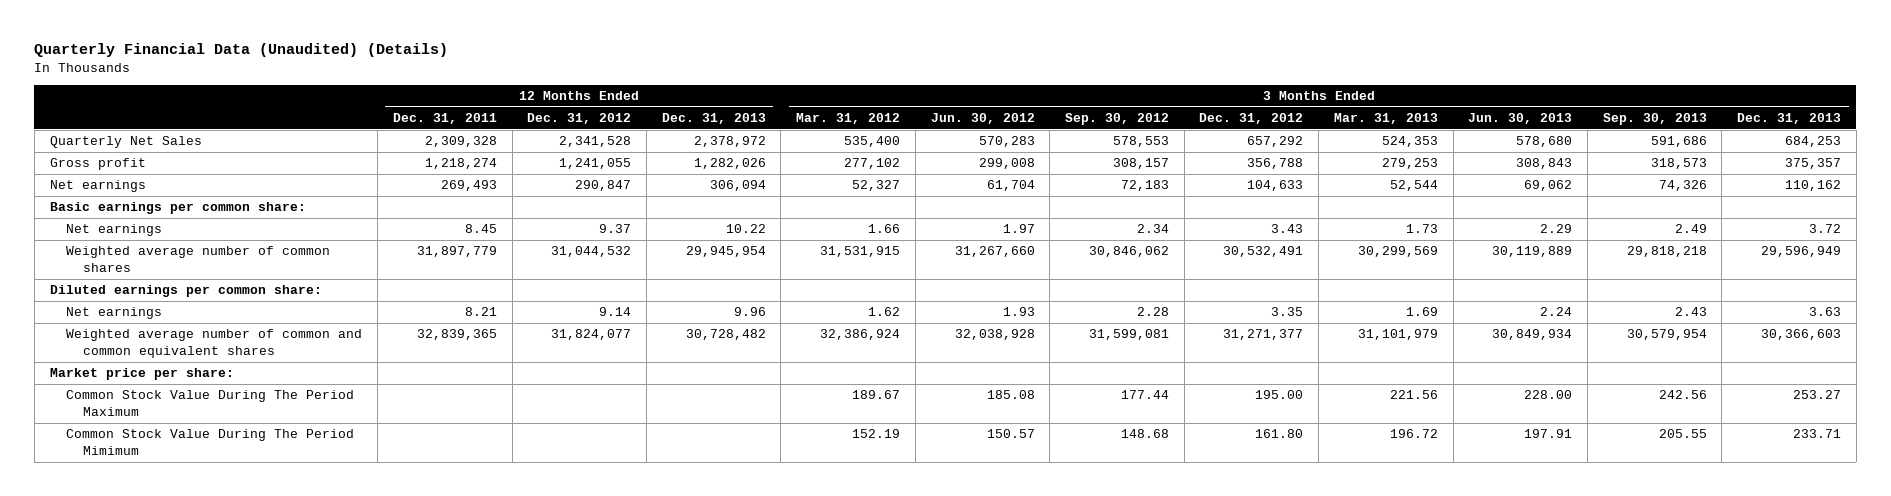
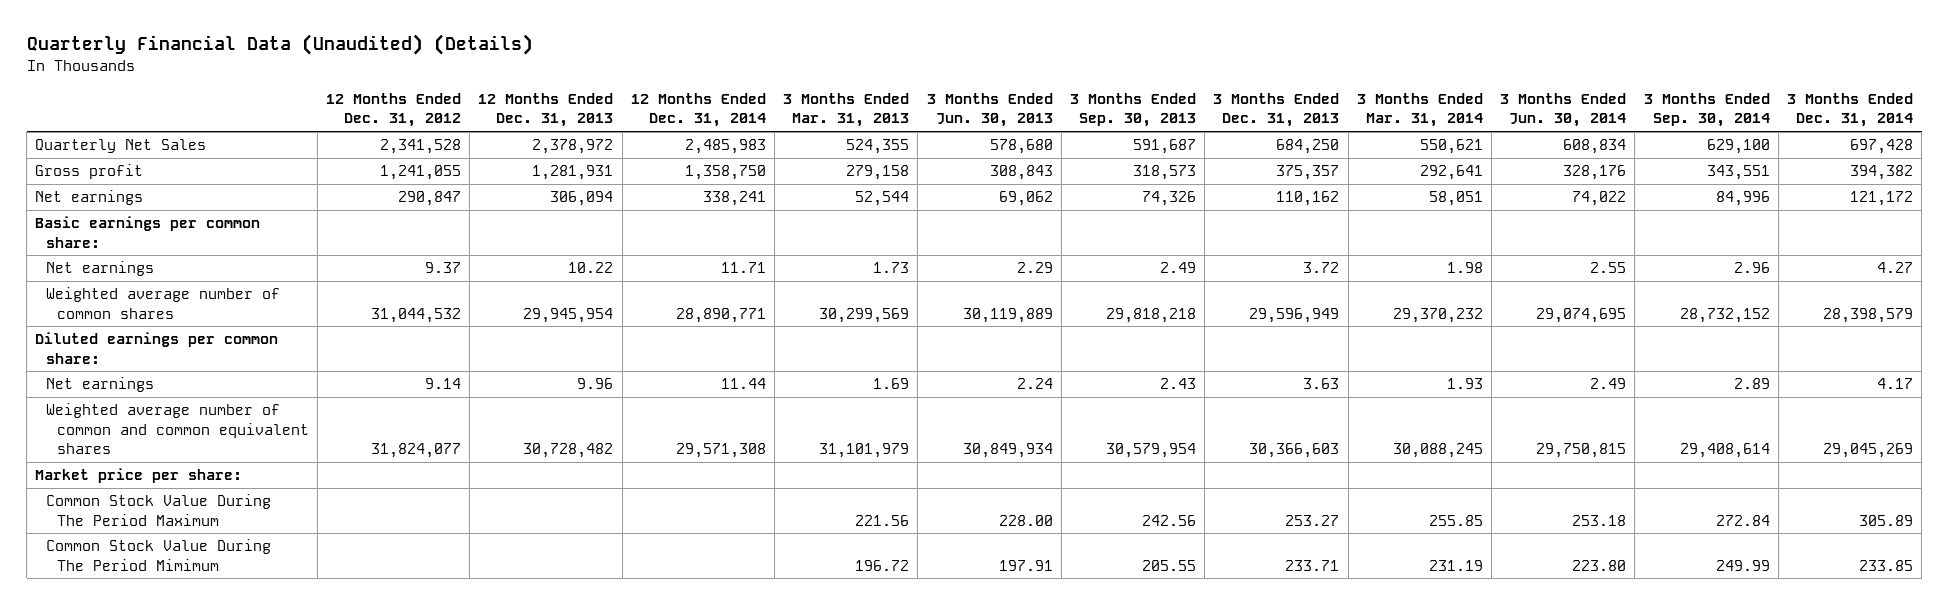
[392,113,497,125] Dec. 31, 2011 -> none
[796,113,901,125] Mar. 31, 2012 -> none
[930,113,1035,125] Jun. 30, 2012 -> none
[1065,113,1170,126] Sep. 30, 2012 -> none
[1199,113,1304,125] Dec. 31, 2012 -> none
none -> [630,92,766,128] 12 Months Ended Dec. 31, 2014
none -> [1356,92,1483,128] 3 Months Ended Mar. 31, 2014
none -> [1500,92,1627,128] 3 Months Ended Jun. 30, 2014
none -> [1643,92,1770,128] 3 Months Ended Sep. 30, 2014
none -> [1787,92,1914,128] 3 Months Ended Dec. 31, 2014
[1381,136,1438,148] 524,353 -> [846,139,910,155] 524,355
[1650,136,1707,148] 591,686 -> [1133,139,1197,155] 591,687
[1785,136,1842,148] 684,253 -> [1276,139,1340,155] 684,250
[693,158,766,170] 1,282,026 -> [532,165,614,181] 1,281,931
[1381,158,1438,170] 279,253 -> [846,165,910,181] 279,158

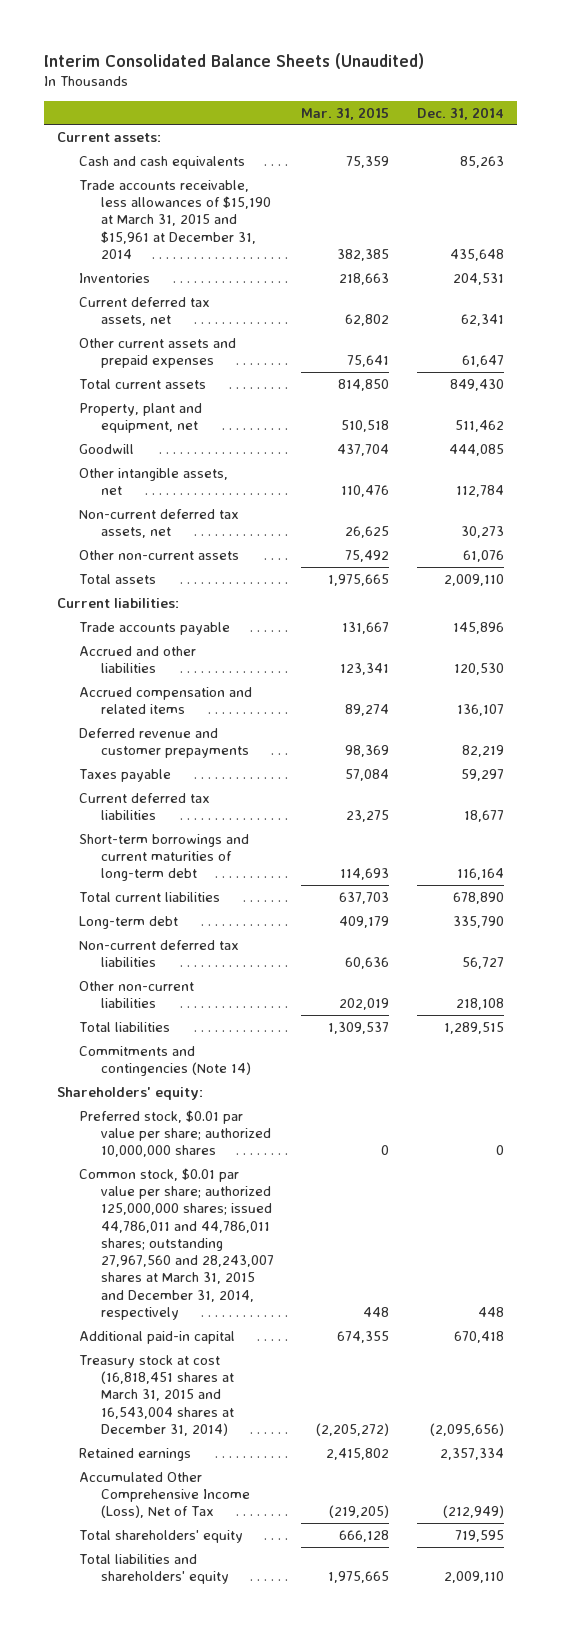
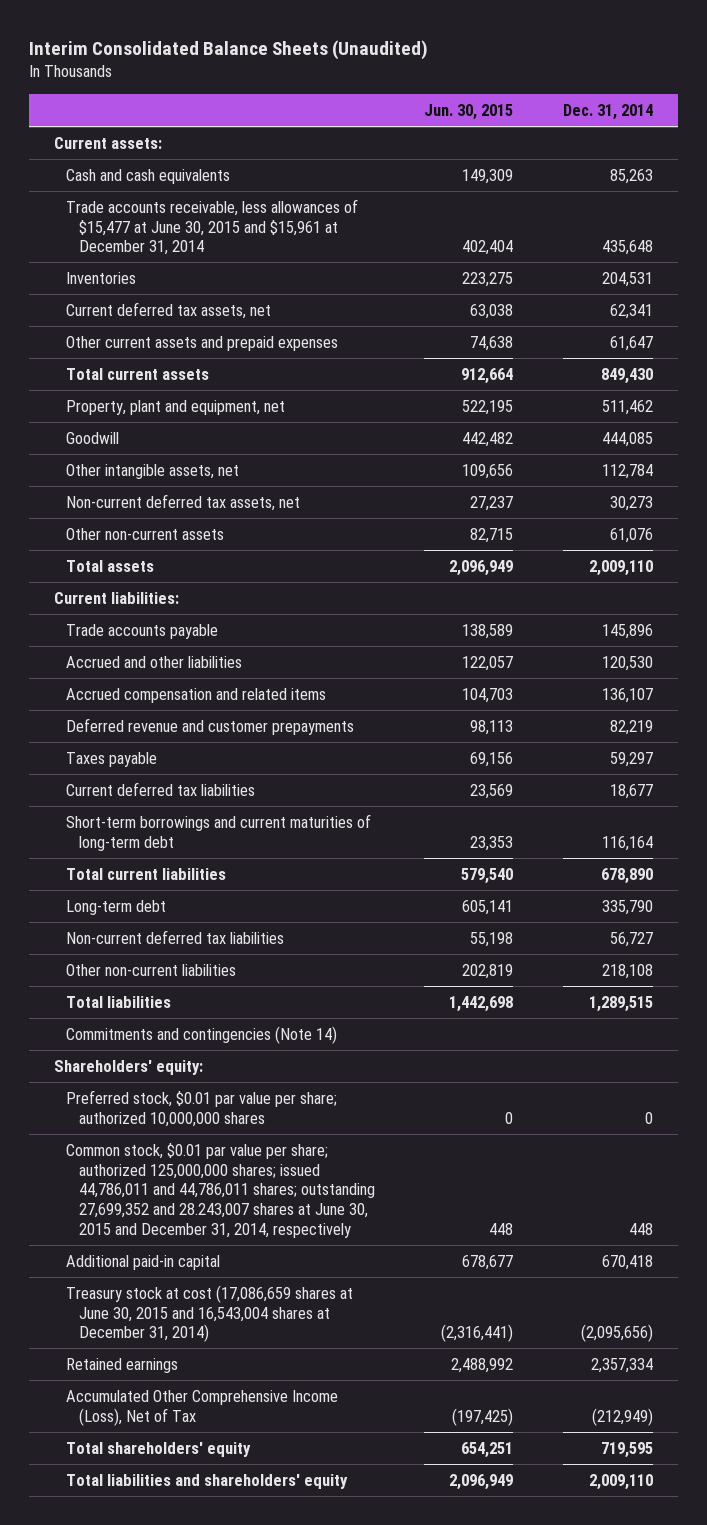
[301,106,390,120] Mar. 31, 2015 -> none
none -> [424,103,514,120] Jun. 30, 2015
[79,179,272,259] Trade accounts receivable, less allowances of $15,190 at March 31, 2015 and $15,961 at December 31, 2014 -> [66,198,359,256] Trade accounts receivable, less allowances of $15,477 at June 30, 2015 and $15,961 at December 31, 2014
[79,1167,275,1321] Common stock, $0.01 par value per share; authorized 125,000,000 shares; issued 44,786,011 and 44,786,011 shares; outstanding 27,967,560 and 28,243,007 shares at March 31, 2015 and December 31, 2014, respectively -> [66,1142,376,1238] Common stock, $0.01 par value per share; authorized 125,000,000 shares; issued 44,786,011 and 44,786,011 shares; outstanding 27,699,352 and 28.243,007 shares at June 30, 2015 and December 31, 2014, respectively
[79,1354,235,1436] Treasury stock at cost (16,818,451 shares at March 31, 2015 and 16,543,004 shares at December 31, 2014) -> [66,1284,354,1343] Treasury stock at cost (17,086,659 shares at June 30, 2015 and 16,543,004 shares at December 31, 2014)

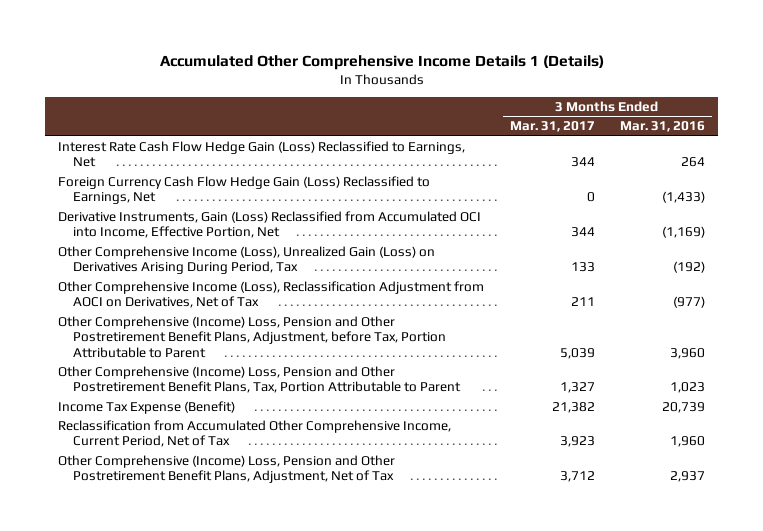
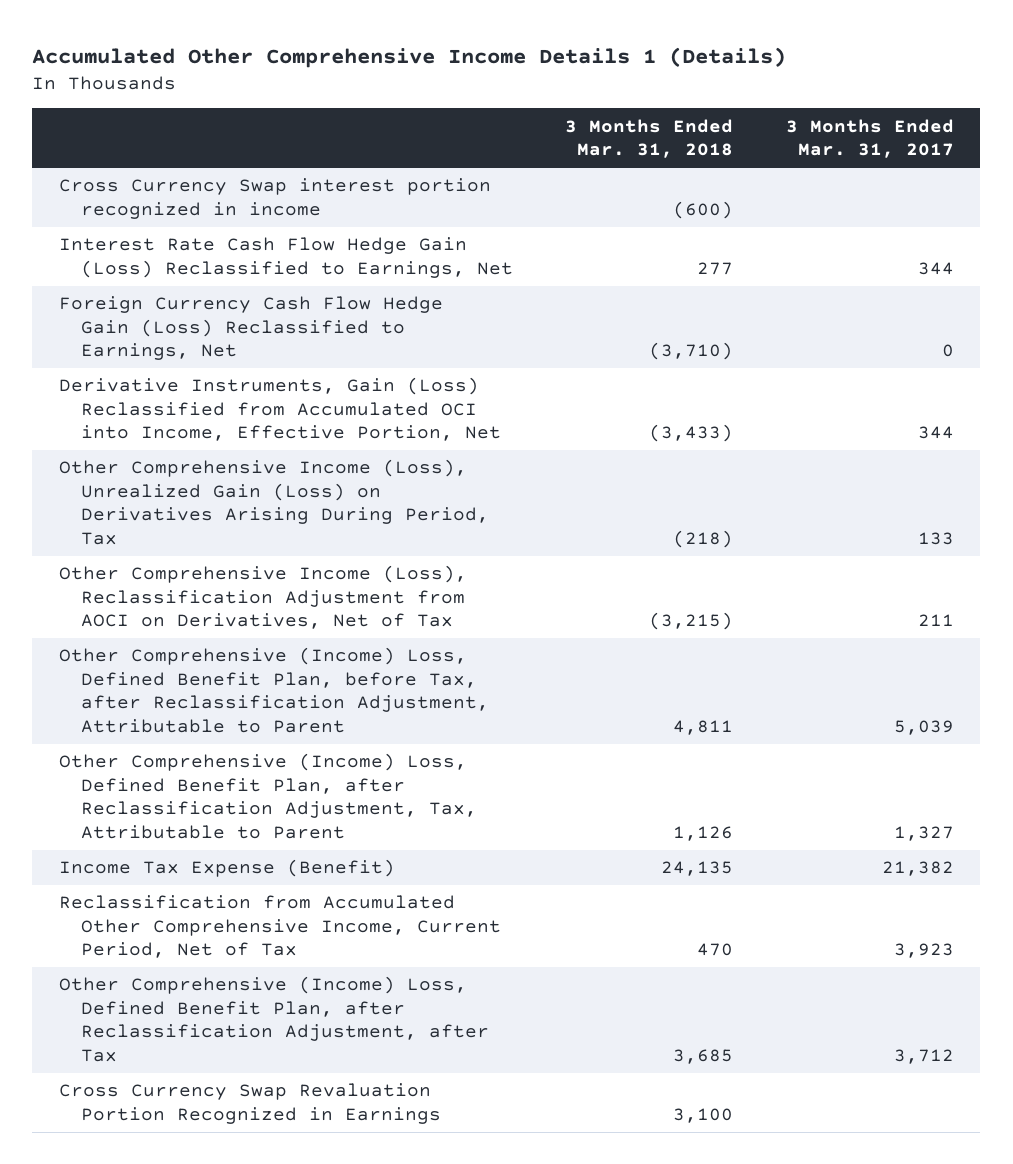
[620,121,706,133] Mar. 31, 2016 -> none
none -> [565,118,734,159] 3 Months Ended Mar. 31, 2018
none -> [58,178,491,219] Cross Currency Swap interest portion recognized in income
[58,315,446,358] Other Comprehensive (Income) Loss, Pension and Other Postretirement Benefit Plans, Adjustment, before Tax, Portion Attributable to Parent -> [58,647,489,734] Other Comprehensive (Income) Loss, Defined Benefit Plan, before Tax, after Reclassification Adjustment, Attributable to Parent
[58,365,461,394] Other Comprehensive (Income) Loss, Pension and Other Postretirement Benefit Plans, Tax, Portion Attributable to Parent -> [58,753,477,840] Other Comprehensive (Income) Loss, Defined Benefit Plan, after Reclassification Adjustment, Tax, Attributable to Parent
[58,454,396,484] Other Comprehensive (Income) Loss, Pension and Other Postretirement Benefit Plans, Adjustment, Net of Tax -> [58,976,489,1063] Other Comprehensive (Income) Loss, Defined Benefit Plan, after Reclassification Adjustment, after Tax
none -> [58,1083,441,1124] Cross Currency Swap Revaluation Portion Recognized in Earnings

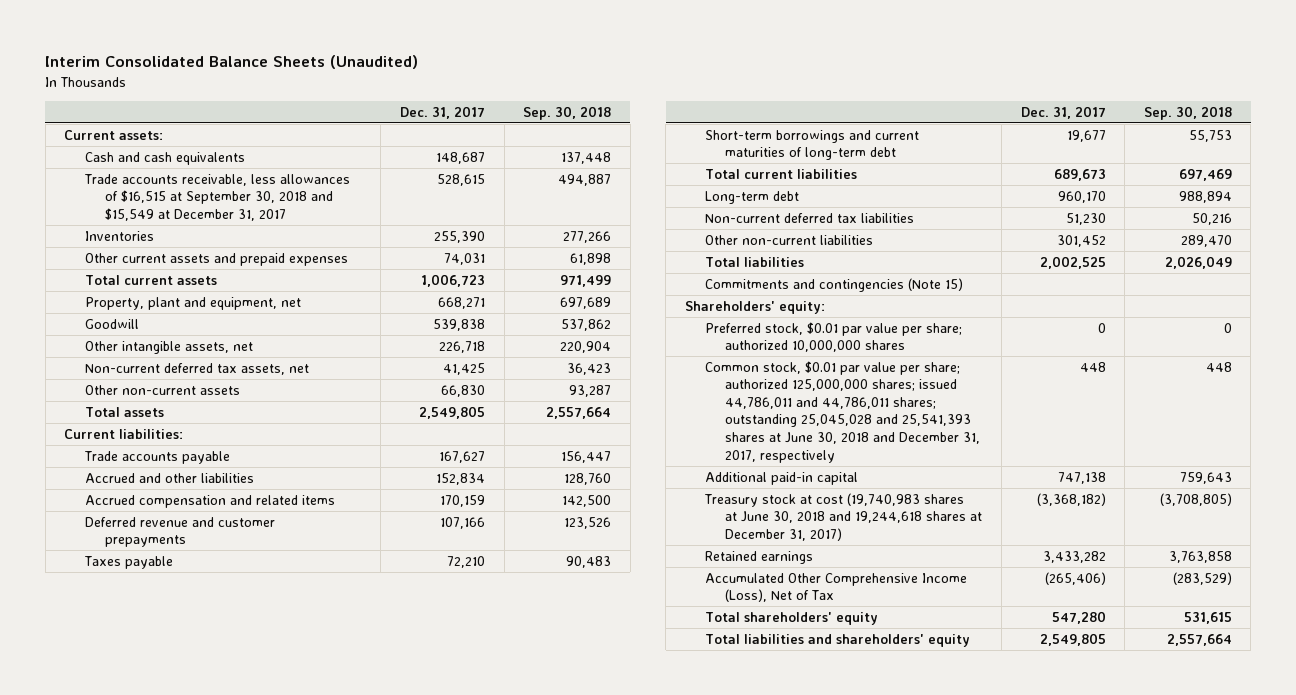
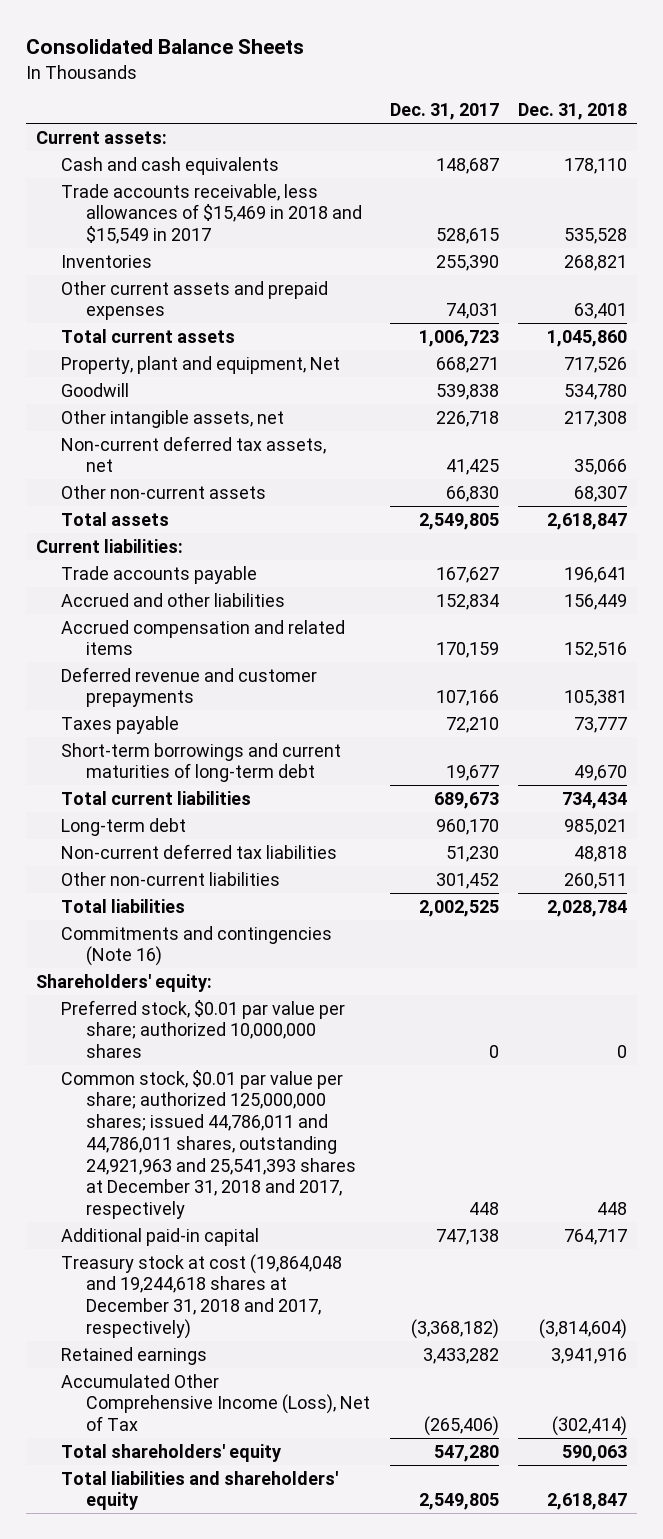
[45,55,419,70] Interim Consolidated Balance Sheets (Unaudited) -> [26,39,305,55] Consolidated Balance Sheets
[523,105,612,120] Sep. 30, 2018 -> none
none -> [518,103,628,121] Dec. 31, 2018
[83,173,350,221] Trade accounts receivable, less allowances of $16,515 at September 30, 2018 and $15,549 at December 31, 2017 -> [61,183,363,245] Trade accounts receivable, less allowances of $15,469 in 2018 and $15,549 in 2017
[84,296,301,310] Property, plant and equipment, net -> [61,355,341,374] Property, plant and equipment, Net
[705,277,964,292] Commitments and contingencies (Note 15) -> [61,925,333,967] Commitments and contingencies (Note 16)
[705,360,981,463] Common stock, $0.01 par value per share; authorized 125,000,000 shares; issued 44,786,011 and 44,786,011 shares; outstanding 25,045,028 and 25,541,393 shares at June 30, 2018 and December 31, 2017, respectively -> [61,1069,357,1220] Common stock, $0.01 par value per share; authorized 125,000,000 shares; issued 44,786,011 and 44,786,011 shares, outstanding 24,921,963 and 25,541,393 shares at December 31, 2018 and 2017, respectively
[704,492,983,541] Treasury stock at cost (19,740,983 shares at June 30, 2018 and 19,244,618 shares at December 31, 2017) -> [61,1253,343,1339] Treasury stock at cost (19,864,048 and 19,244,618 shares at December 31, 2018 and 2017, respectively)

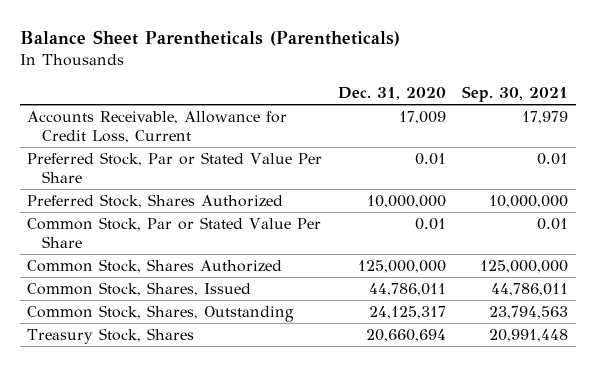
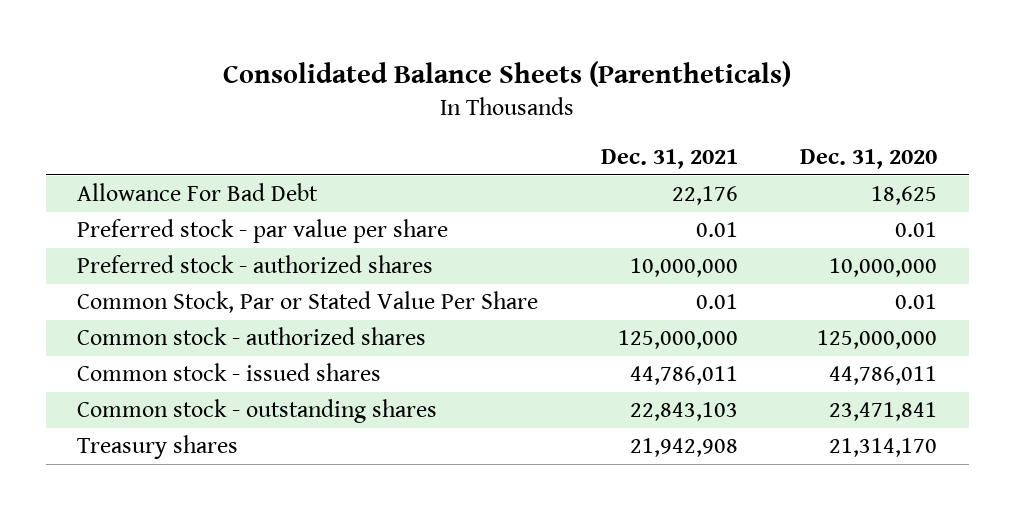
[19,30,400,47] Balance Sheet Parentheticals (Parentheticals) -> [223,60,792,87] Consolidated Balance Sheets (Parentheticals)
[462,86,569,103] Sep. 30, 2021 -> none
none -> [600,149,738,170] Dec. 31, 2021
[27,111,288,143] Accounts Receivable, Allowance for Credit Loss, Current -> none
none -> [76,183,318,202] Allowance For Bad Debt
[27,152,323,183] Preferred Stock, Par or Stated Value Per Share -> [76,219,448,244] Preferred stock - par value per share
[27,194,284,209] Preferred Stock, Shares Authorized -> [76,255,433,274] Preferred stock - authorized shares
[27,259,283,274] Common Stock, Shares Authorized -> [76,327,426,346] Common stock - authorized shares
[27,282,252,297] Common Stock, Shares, Issued -> [76,363,381,382] Common stock - issued shares
[27,305,295,323] Common Stock, Shares, Outstanding -> [76,399,437,424] Common stock - outstanding shares
[369,306,447,320] 24,125,317 -> [829,402,938,422] 23,471,841
[27,328,195,345] Treasury Stock, Shares -> [76,435,238,460] Treasury shares
[366,329,447,343] 20,660,694 -> [829,438,938,458] 21,314,170

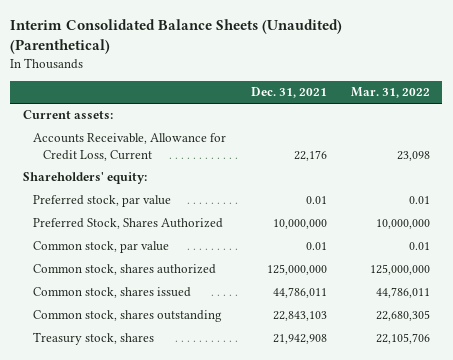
[223,60,792,87] Consolidated Balance Sheets (Parentheticals) -> [10,19,343,55] Interim Consolidated Balance Sheets (Unaudited) (Parenthetical)
[800,149,938,170] Dec. 31, 2020 -> none
none -> [351,87,431,99] Mar. 31, 2022
none -> [22,110,113,120] Current assets:
[76,183,318,202] Allowance For Bad Debt -> [32,133,226,162] Accounts Receivable, Allowance for Credit Loss, Current
none -> [22,172,147,185] Shareholders' equity:
[76,219,448,244] Preferred stock - par value per share -> [32,195,171,208] Preferred stock, par value
[76,255,433,274] Preferred stock - authorized shares -> [32,218,223,230] Preferred Stock, Shares Authorized
[76,291,538,314] Common Stock, Par or Stated Value Per Share -> [32,241,169,254] Common stock, par value
[76,327,426,346] Common stock - authorized shares -> [32,264,216,276] Common stock, shares authorized
[76,363,381,382] Common stock - issued shares -> [32,287,191,299] Common stock, shares issued
[76,399,437,424] Common stock - outstanding shares -> [32,310,222,323] Common stock, shares outstanding
[76,435,238,460] Treasury shares -> [32,332,154,346] Treasury stock, shares

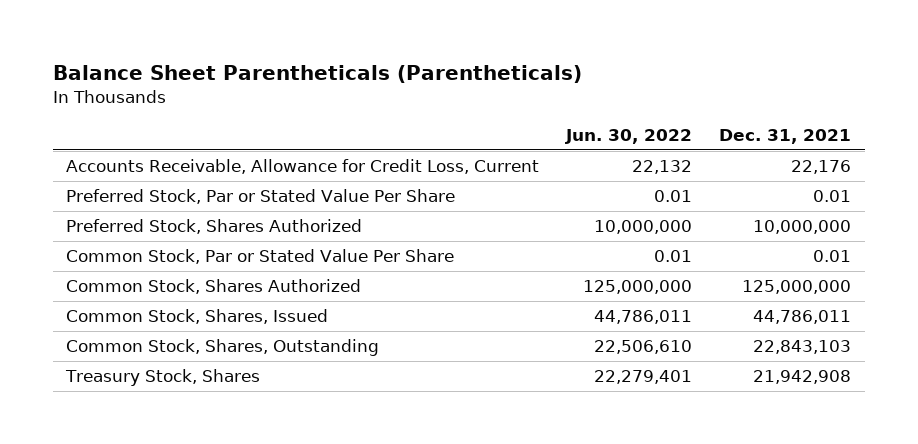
[10,19,343,55] Interim Consolidated Balance Sheets (Unaudited) (Parenthetical) -> [53,64,583,83] Balance Sheet Parentheticals (Parentheticals)
[351,87,431,99] Mar. 31, 2022 -> none
none -> [565,128,693,144] Jun. 30, 2022
[22,110,113,120] Current assets: -> none
[22,172,147,185] Shareholders' equity: -> none
[32,195,171,208] Preferred stock, par value -> [66,189,456,205] Preferred Stock, Par or Stated Value Per Share
[32,241,169,254] Common stock, par value -> [66,249,455,265] Common Stock, Par or Stated Value Per Share
[32,264,216,276] Common stock, shares authorized -> [66,279,362,295] Common Stock, Shares Authorized
[32,287,191,299] Common stock, shares issued -> [66,309,329,325] Common Stock, Shares, Issued
[32,310,222,323] Common stock, shares outstanding -> [66,339,380,357] Common Stock, Shares, Outstanding
[32,332,154,346] Treasury stock, shares -> [65,369,261,387] Treasury Stock, Shares

